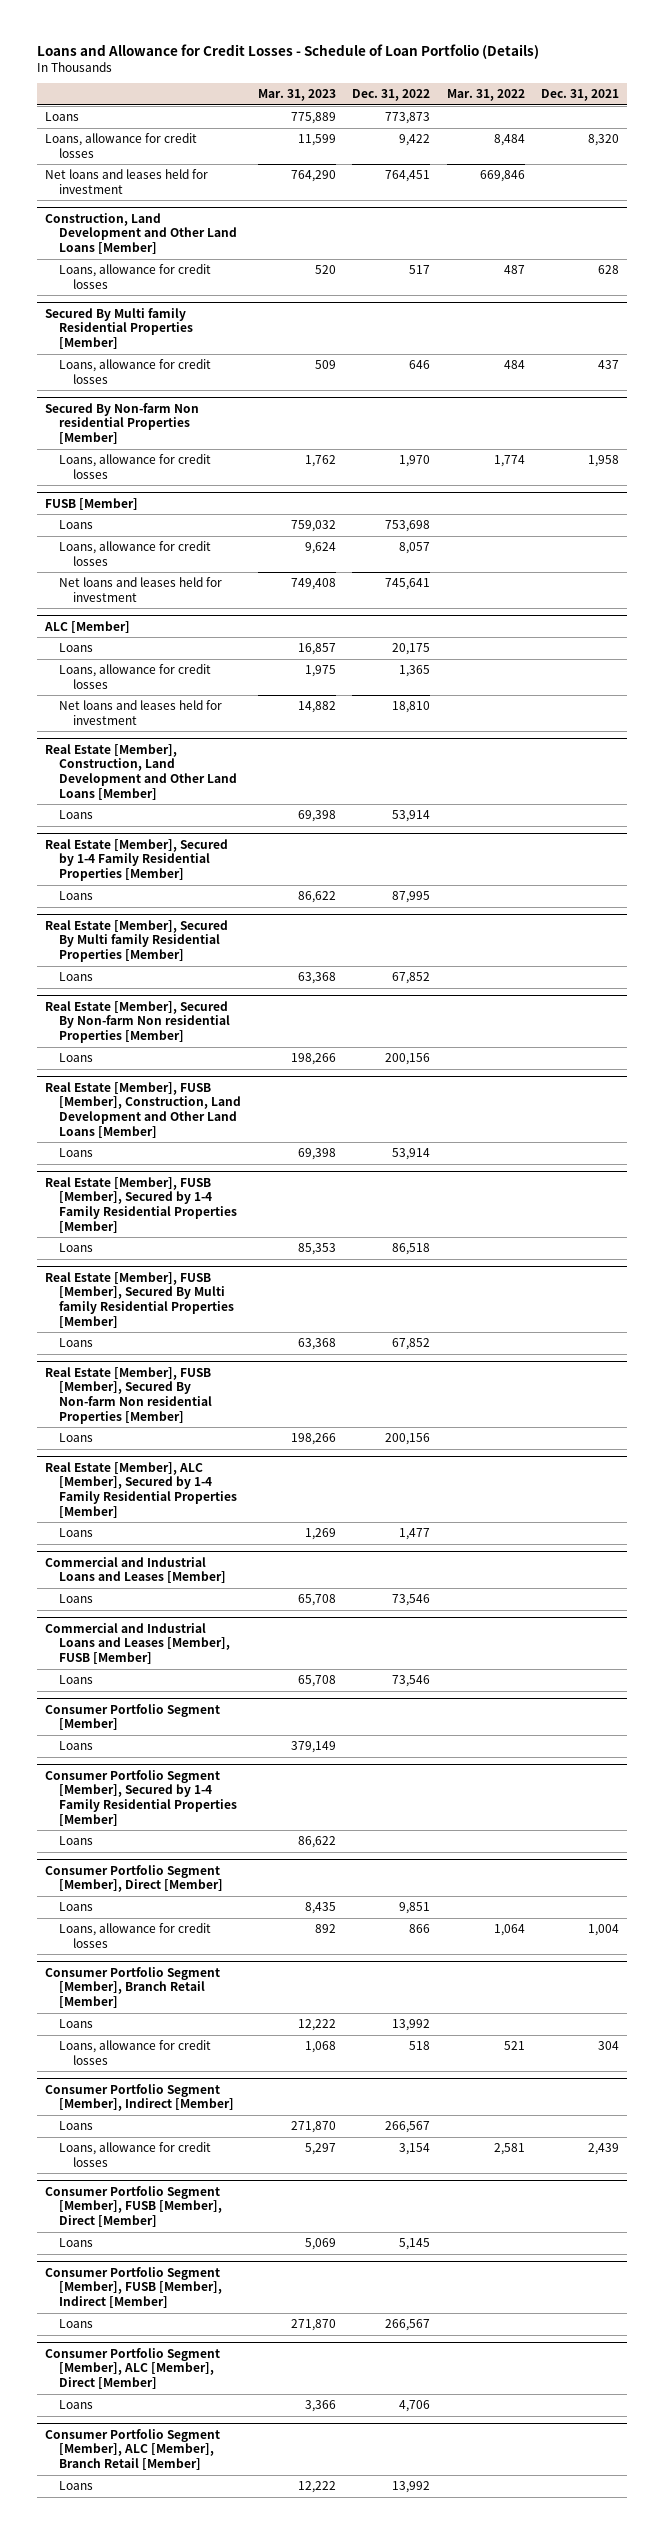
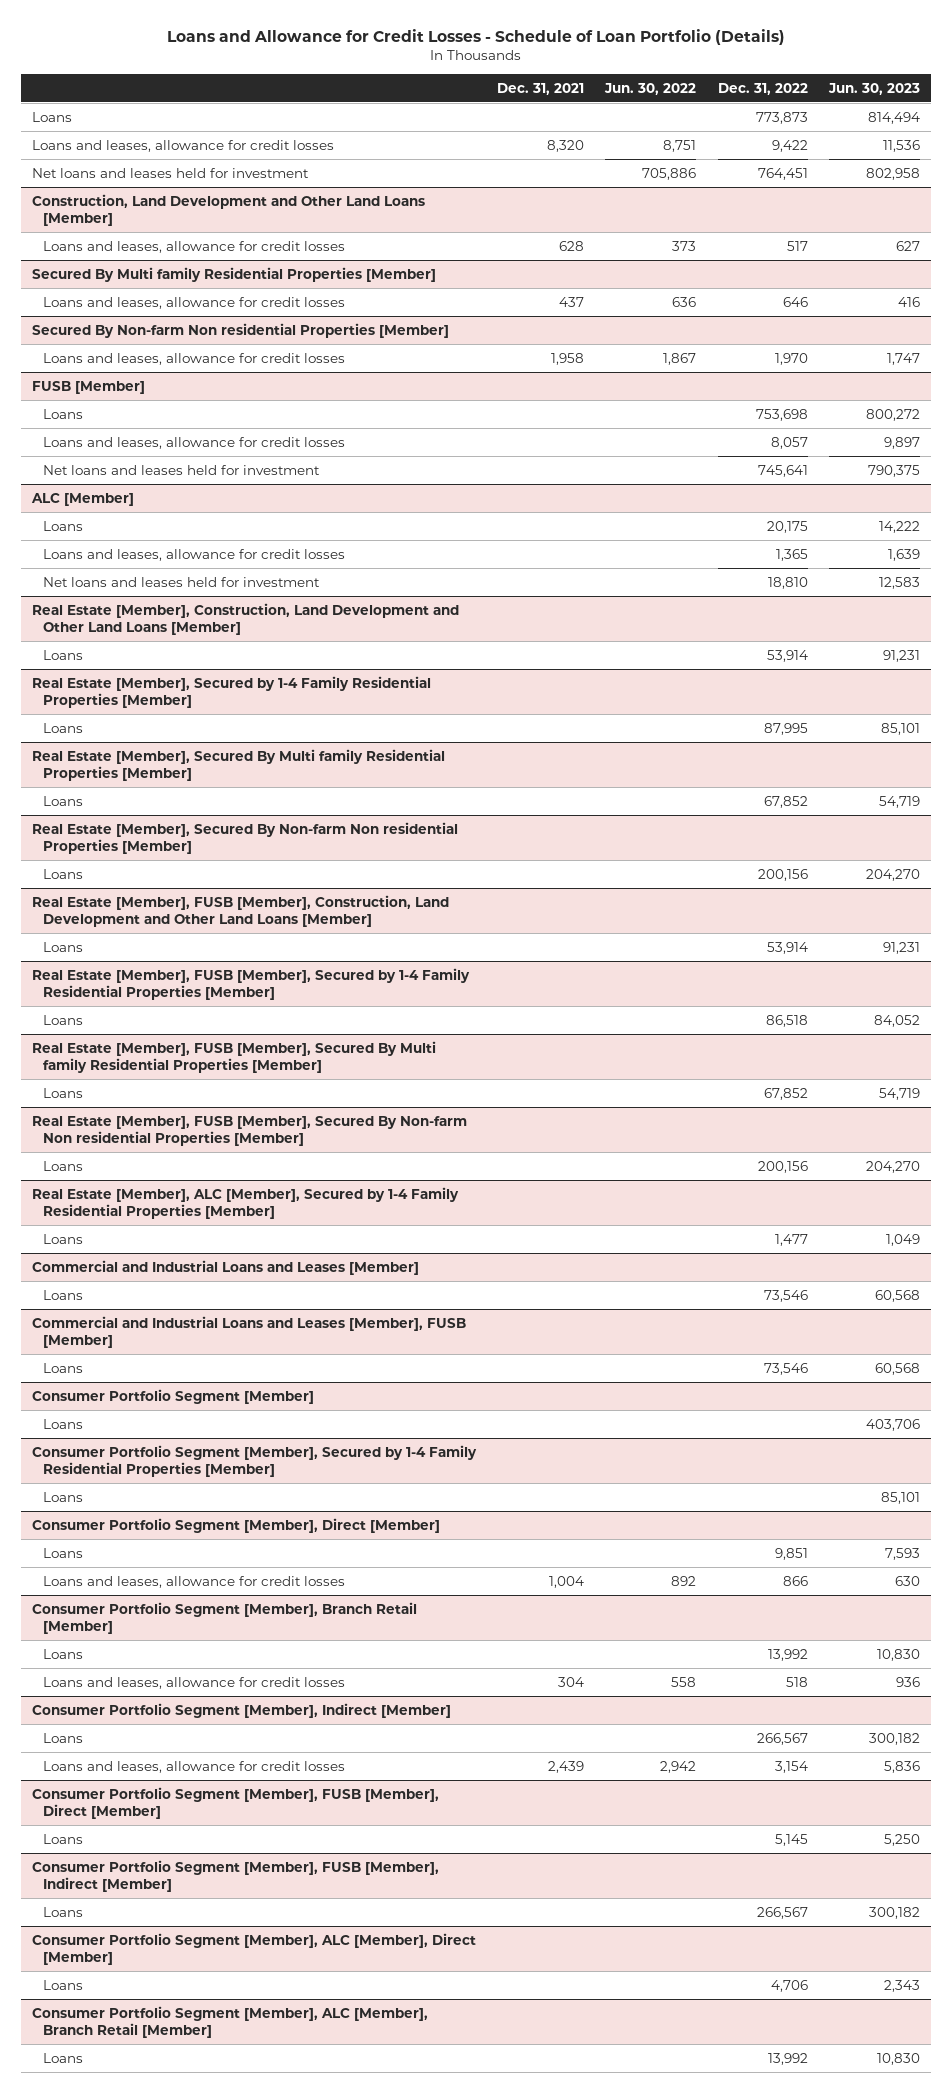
[257,89,336,102] Mar. 31, 2023 -> none
[446,89,525,102] Mar. 31, 2022 -> none
none -> [604,82,697,95] Jun. 30, 2022
none -> [828,82,921,95] Jun. 30, 2023
[45,133,198,158] Loans, allowance for credit losses -> [31,139,334,152] Loans and leases, allowance for credit losses
[59,264,212,289] Loans, allowance for credit losses -> [42,240,345,253] Loans and leases, allowance for credit losses
[59,359,212,384] Loans, allowance for credit losses -> [42,296,345,309] Loans and leases, allowance for credit losses
[59,454,212,479] Loans, allowance for credit losses -> [42,352,345,365] Loans and leases, allowance for credit losses
[59,541,212,566] Loans, allowance for credit losses -> [42,436,345,449] Loans and leases, allowance for credit losses
[59,664,212,689] Loans, allowance for credit losses -> [42,548,345,561] Loans and leases, allowance for credit losses
[59,1923,212,1948] Loans, allowance for credit losses -> [42,1575,345,1588] Loans and leases, allowance for credit losses
[59,2040,212,2065] Loans, allowance for credit losses -> [42,1676,345,1689] Loans and leases, allowance for credit losses
[59,2142,212,2167] Loans, allowance for credit losses -> [42,1760,345,1773] Loans and leases, allowance for credit losses

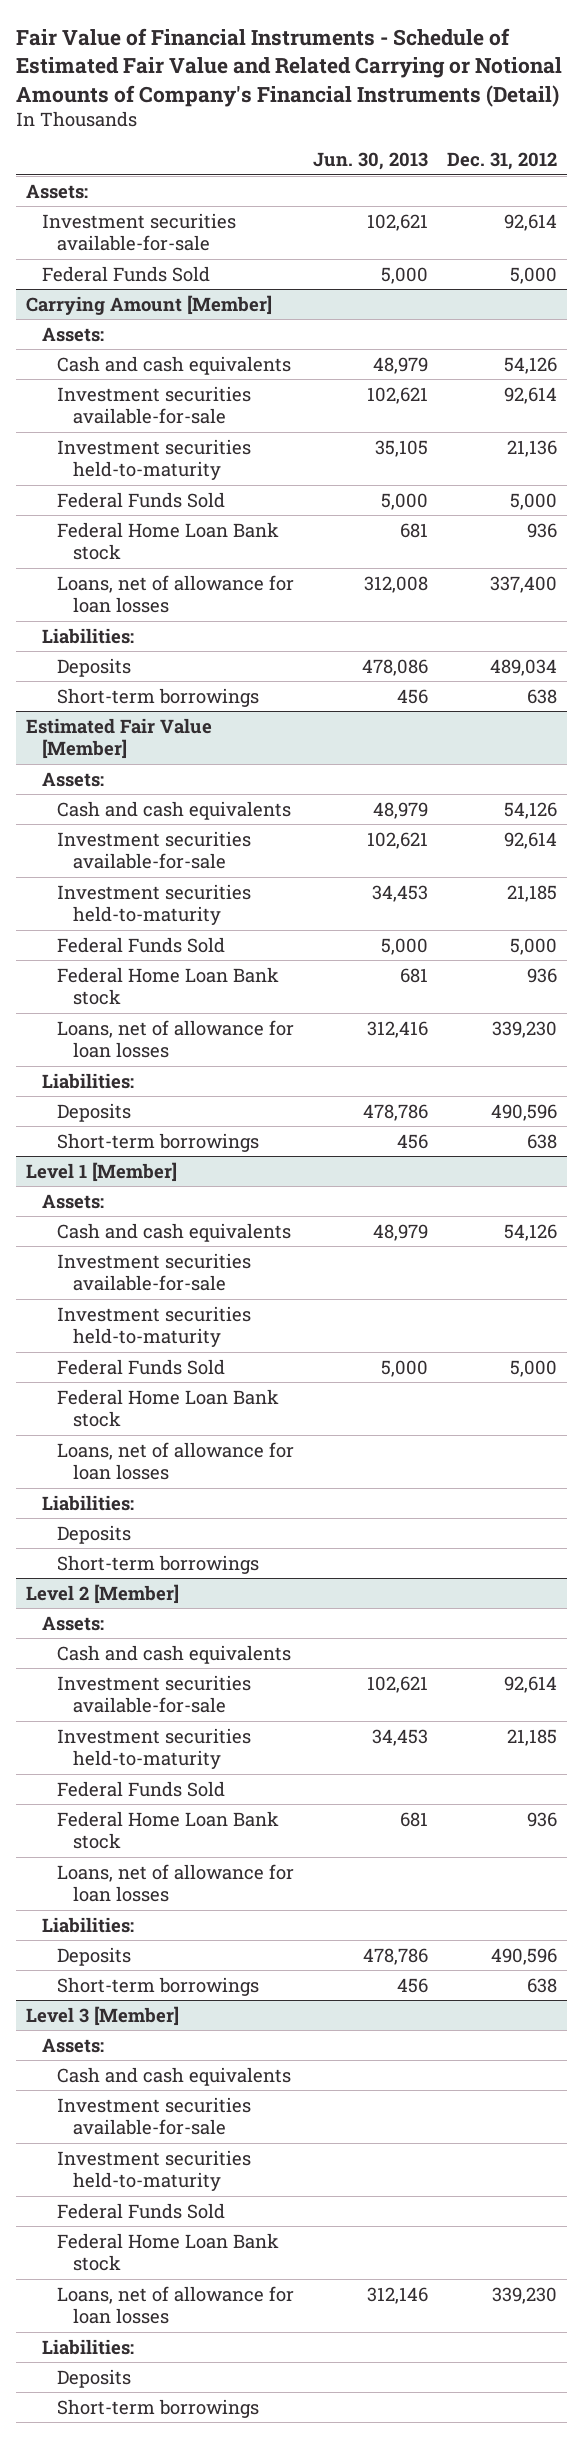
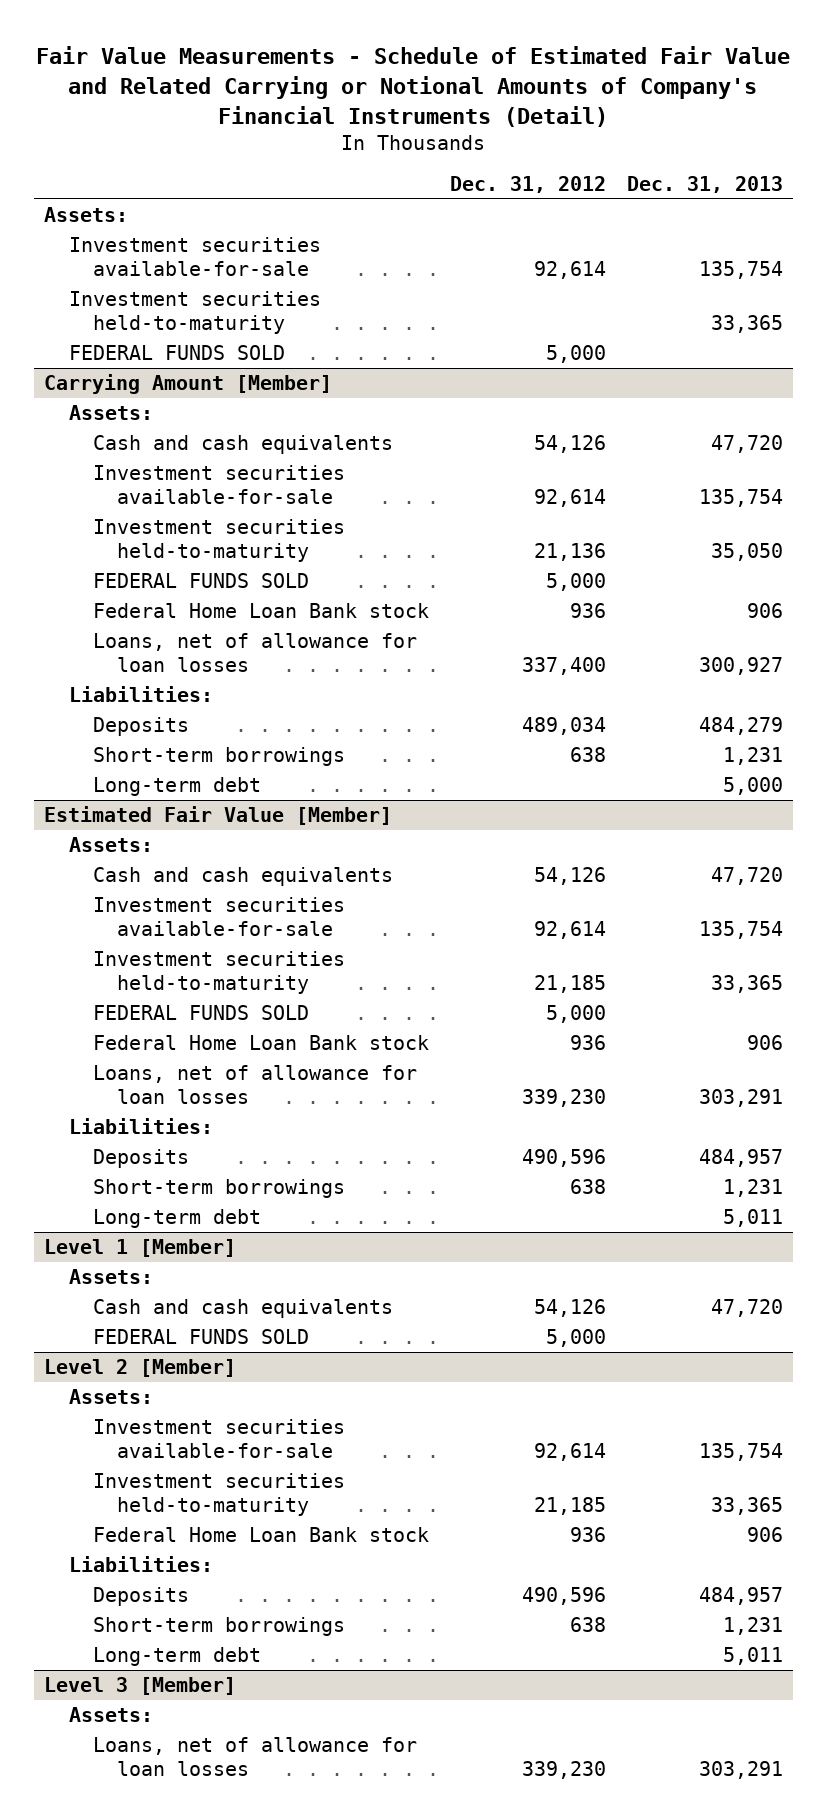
[16,27,563,107] Fair Value of Financial Instruments - Schedule of Estimated Fair Value and Related Carrying or Notional Amounts of Company's Financial Instruments (Detail) -> [36,45,791,127] Fair Value Measurements - Schedule of Estimated Fair Value and Related Carrying or Notional Amounts of Company's Financial Instruments (Detail)
[313,152,429,171] Jun. 30, 2013 -> none
none -> [626,175,783,193] Dec. 31, 2013
none -> [68,290,321,335] Investment securities held-to-maturity
[41,265,210,282] Federal Funds Sold -> [68,344,285,360] FEDERAL FUNDS SOLD
[57,491,226,508] Federal Funds Sold -> [92,572,309,588] FEDERAL FUNDS SOLD
none -> [92,776,261,796] Long-term debt
[57,936,226,953] Federal Funds Sold -> [92,1004,309,1020] FEDERAL FUNDS SOLD
none -> [92,1208,261,1228] Long-term debt
[57,1252,252,1292] Investment securities available-for-sale -> none
[57,1305,252,1348] Investment securities held-to-maturity -> none
[57,1388,280,1428] Federal Home Loan Bank stock -> none
[57,1441,295,1481] Loans, net of allowance for loan losses -> none
[41,1494,134,1511] Liabilities: -> none
[57,1524,132,1544] Deposits -> none
[57,1554,260,1574] Short-term borrowings -> none
[57,1358,226,1375] Federal Funds Sold -> [92,1328,309,1344] FEDERAL FUNDS SOLD
[57,1644,292,1664] Cash and cash equivalents -> none
[57,1780,226,1797] Federal Funds Sold -> none
[57,1863,295,1903] Loans, net of allowance for loan losses -> none
none -> [92,1646,261,1666] Long-term debt
[57,2066,292,2086] Cash and cash equivalents -> none
[57,2096,252,2136] Investment securities available-for-sale -> none
[57,2149,252,2192] Investment securities held-to-maturity -> none
[57,2202,226,2219] Federal Funds Sold -> none
[57,2232,280,2272] Federal Home Loan Bank stock -> none
[41,2338,134,2355] Liabilities: -> none
[57,2368,132,2388] Deposits -> none
[57,2398,260,2418] Short-term borrowings -> none

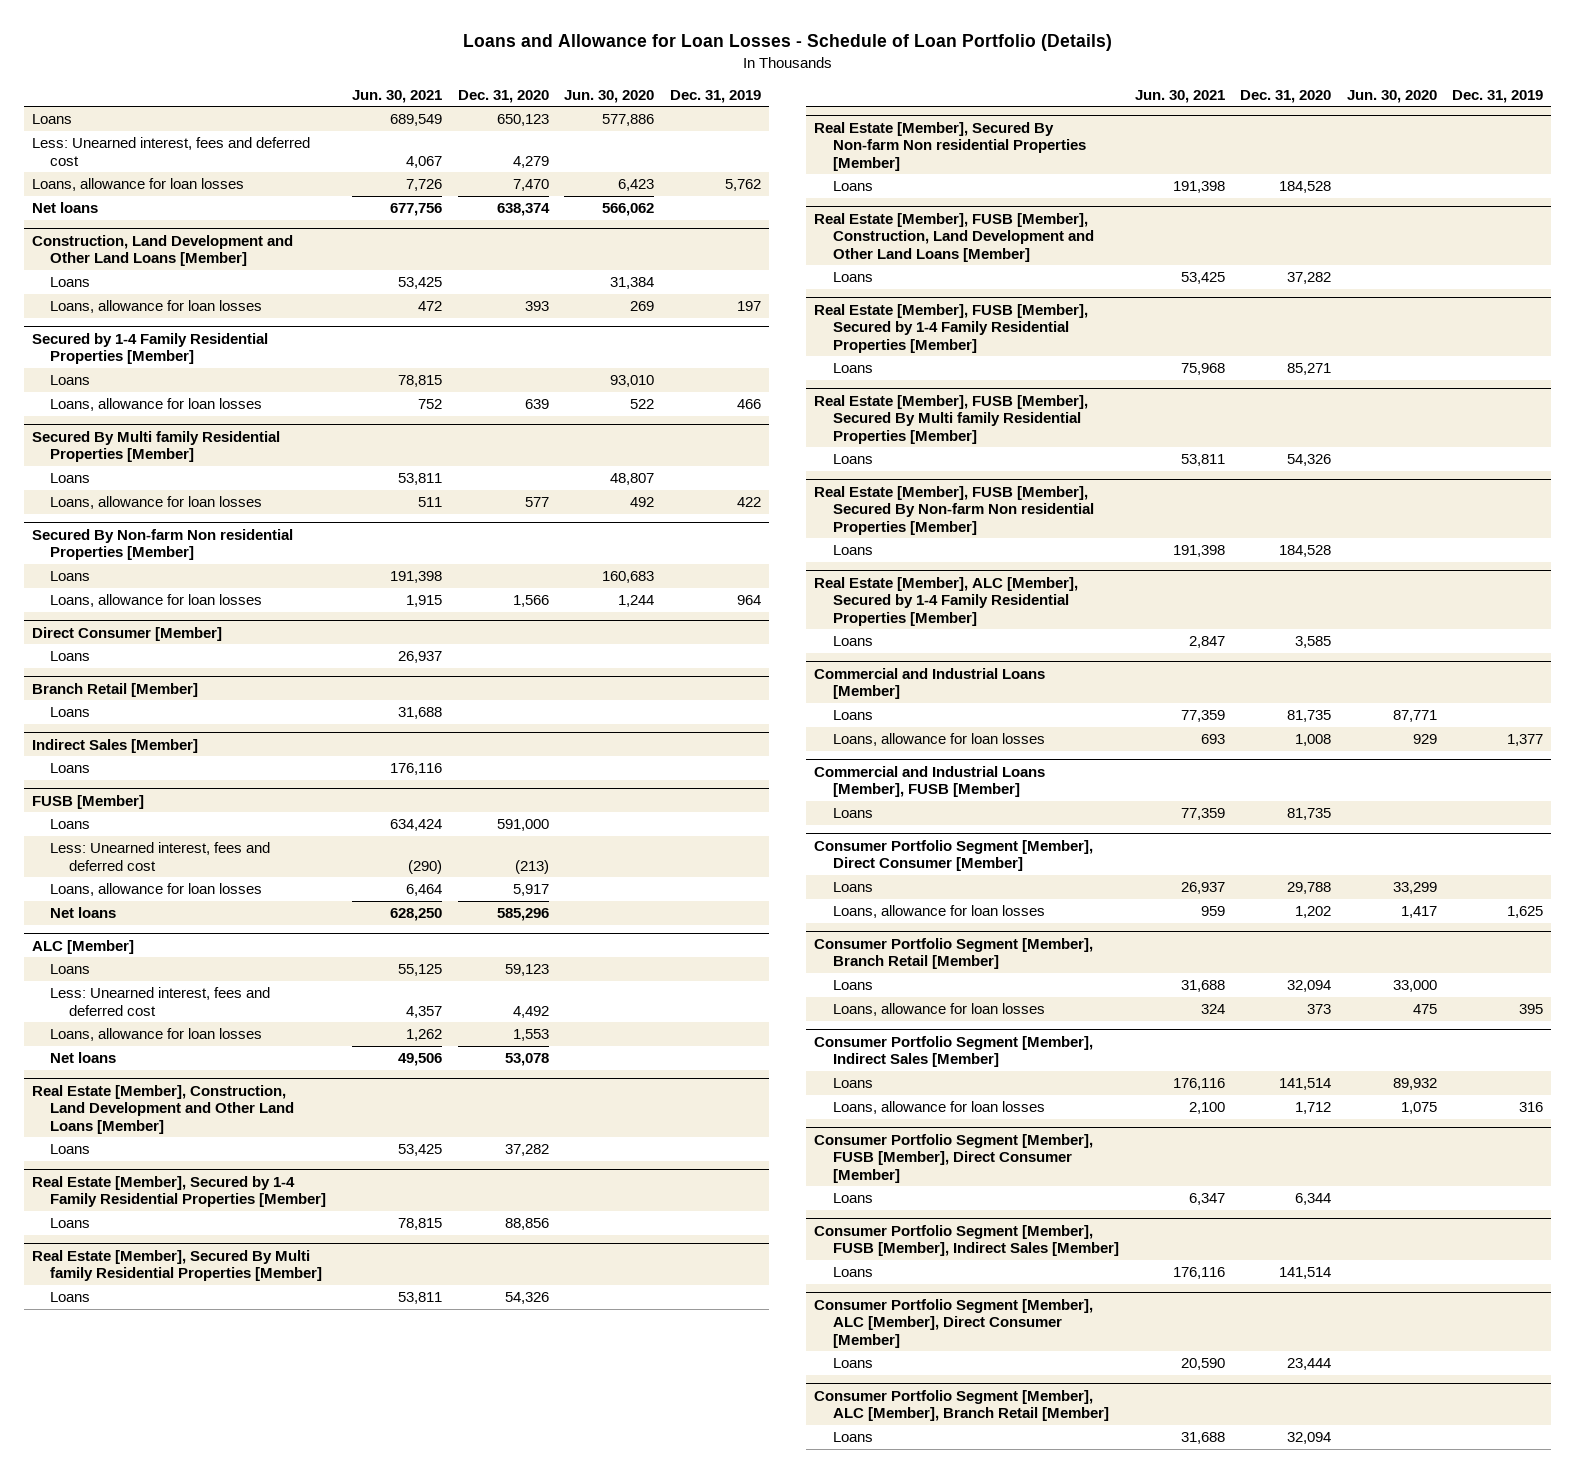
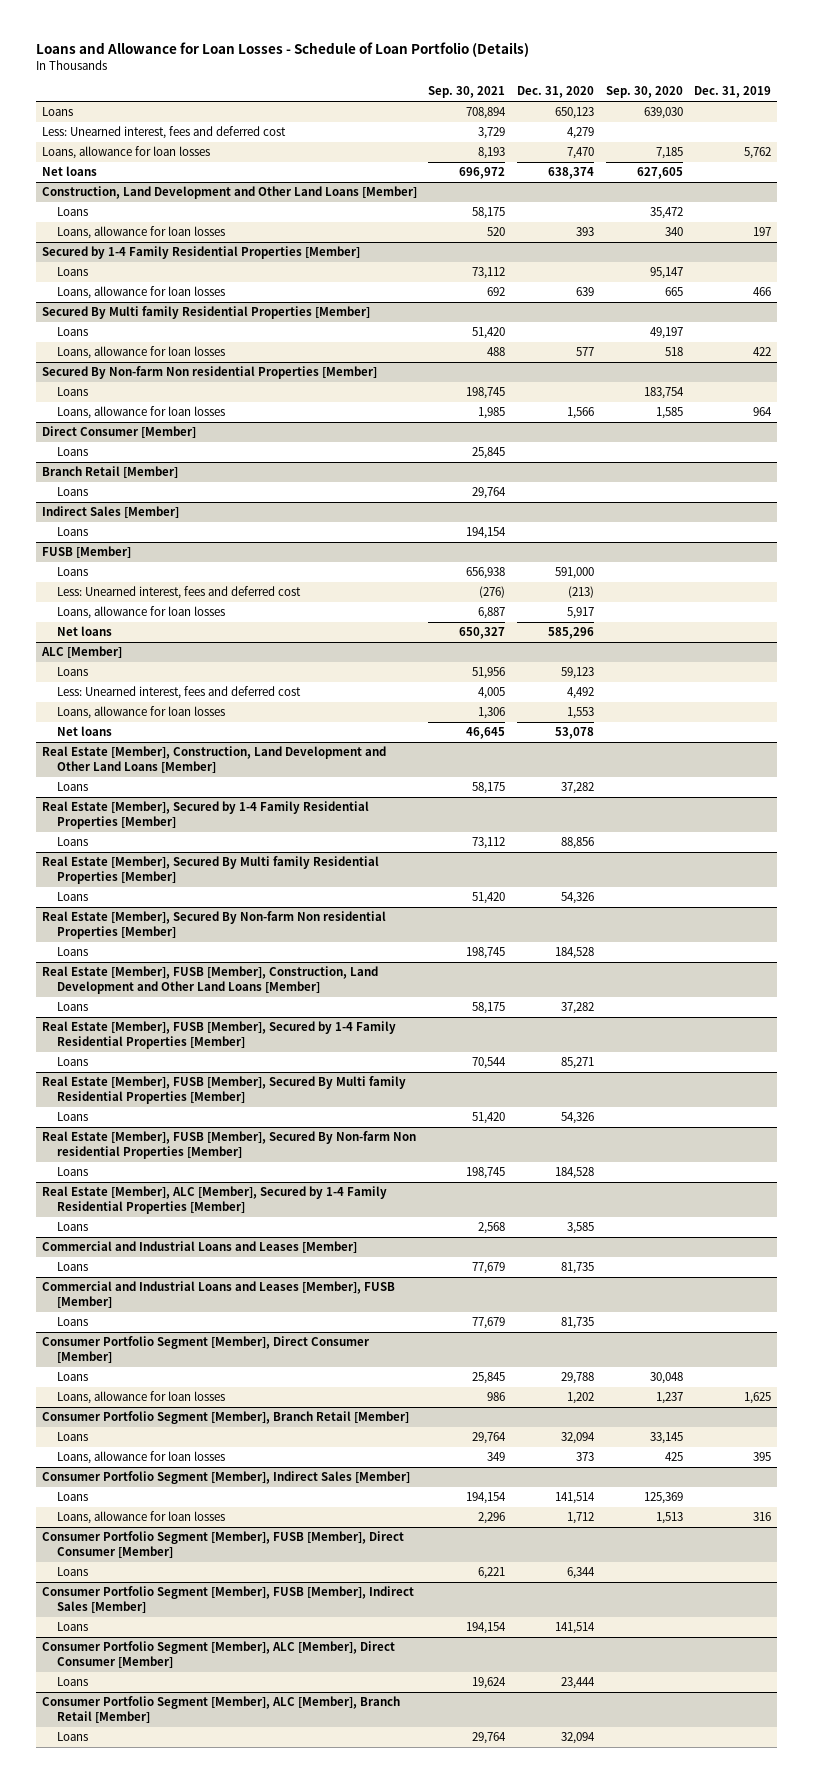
[351,89,442,103] Jun. 30, 2021 -> none
[564,89,655,103] Jun. 30, 2020 -> none
none -> [428,86,506,99] Sep. 30, 2021
none -> [605,86,683,99] Sep. 30, 2020
[814,667,1046,700] Commercial and Industrial Loans [Member] -> [41,1241,357,1254] Commercial and Industrial Loans and Leases [Member]
[832,733,1045,747] Loans, allowance for loan losses -> none
[814,765,1046,798] Commercial and Industrial Loans [Member], FUSB [Member] -> [41,1281,395,1308] Commercial and Industrial Loans and Leases [Member], FUSB [Member]

